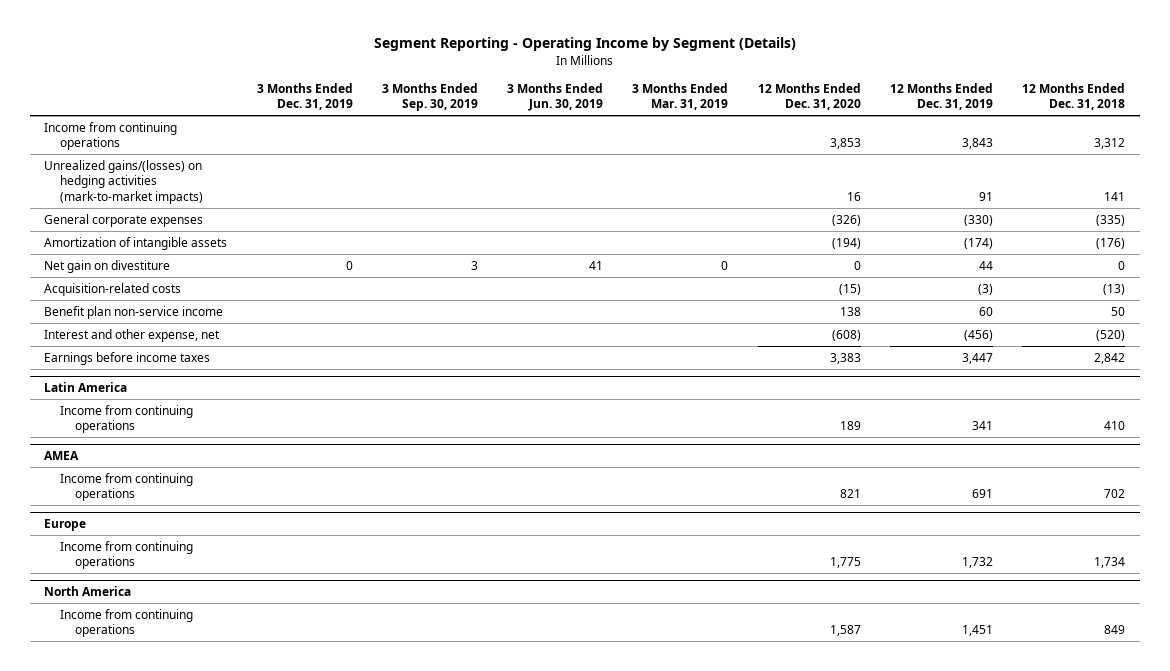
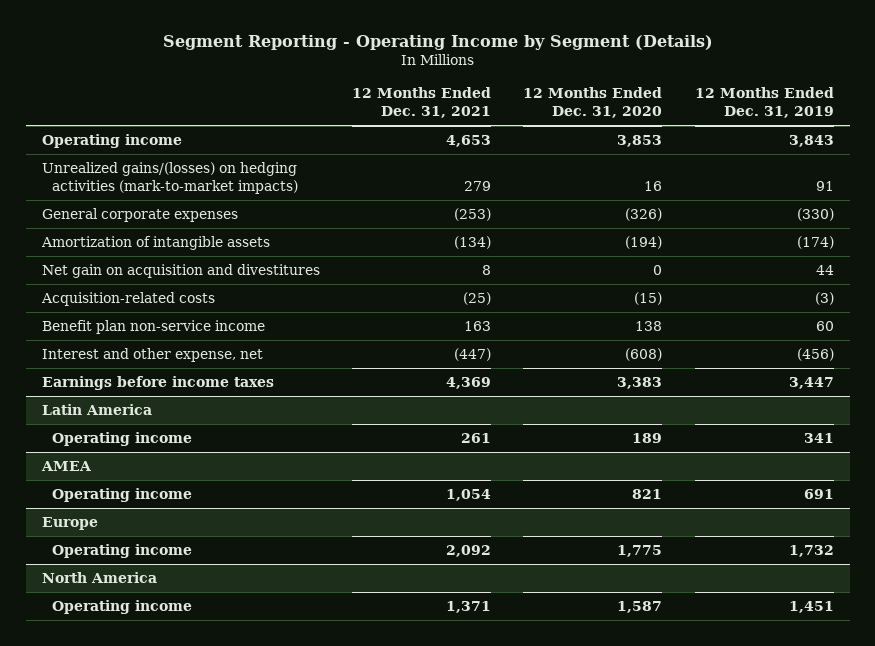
[256,82,353,111] 3 Months Ended Dec. 31, 2019 -> none
[381,82,478,112] 3 Months Ended Sep. 30, 2019 -> none
[507,82,604,112] 3 Months Ended Jun. 30, 2019 -> none
[632,82,729,111] 3 Months Ended Mar. 31, 2019 -> none
[1022,82,1126,111] 12 Months Ended Dec. 31, 2018 -> none
none -> [352,87,492,118] 12 Months Ended Dec. 31, 2021
[44,121,178,151] Income from continuing operations -> [41,134,182,149] Operating income
[44,259,171,273] Net gain on divestiture -> none
none -> [41,264,320,279] Net gain on acquisition and divestitures
[59,404,193,434] Income from continuing operations -> [52,432,193,447] Operating income
[59,472,193,502] Income from continuing operations -> [52,488,193,503] Operating income
[59,540,193,570] Income from continuing operations -> [52,544,193,559] Operating income
[59,608,193,638] Income from continuing operations -> [52,600,193,615] Operating income

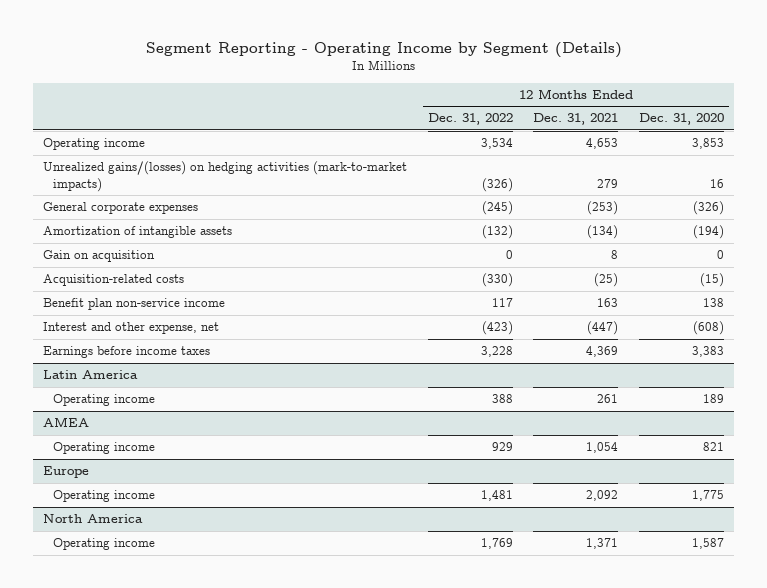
[694,87,834,118] 12 Months Ended Dec. 31, 2019 -> none
none -> [427,113,513,126] Dec. 31, 2022
[41,264,320,279] Net gain on acquisition and divestitures -> [43,250,156,263] Gain on acquisition

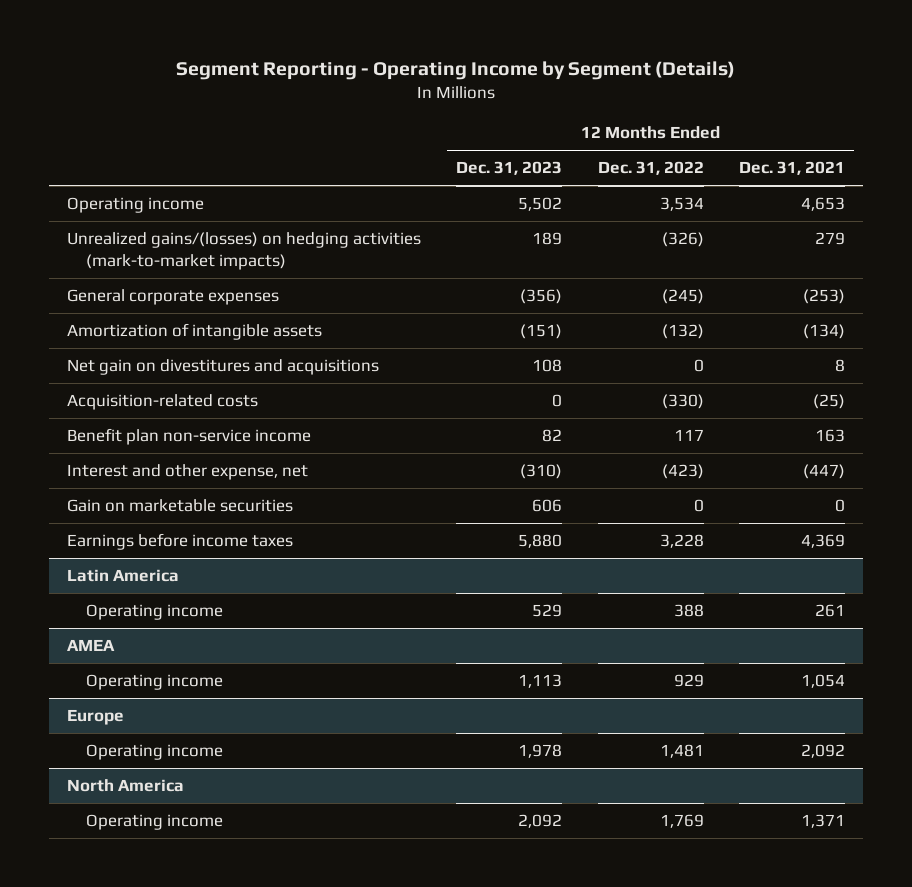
[638,113,724,126] Dec. 31, 2020 -> none
none -> [456,161,563,176] Dec. 31, 2023
[43,250,156,263] Gain on acquisition -> [66,359,379,376] Net gain on divestitures and acquisitions
none -> [66,499,293,513] Gain on marketable securities

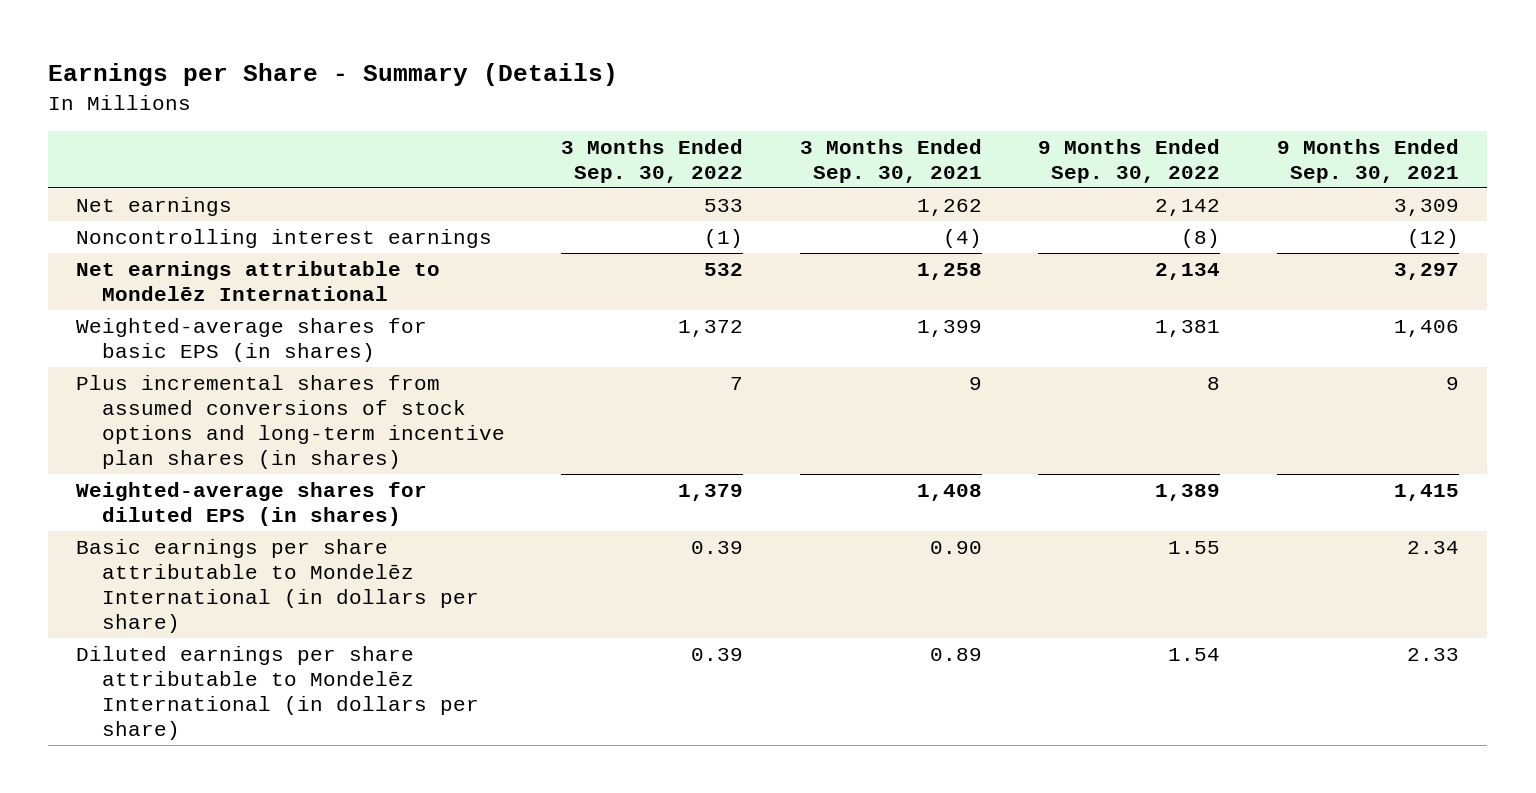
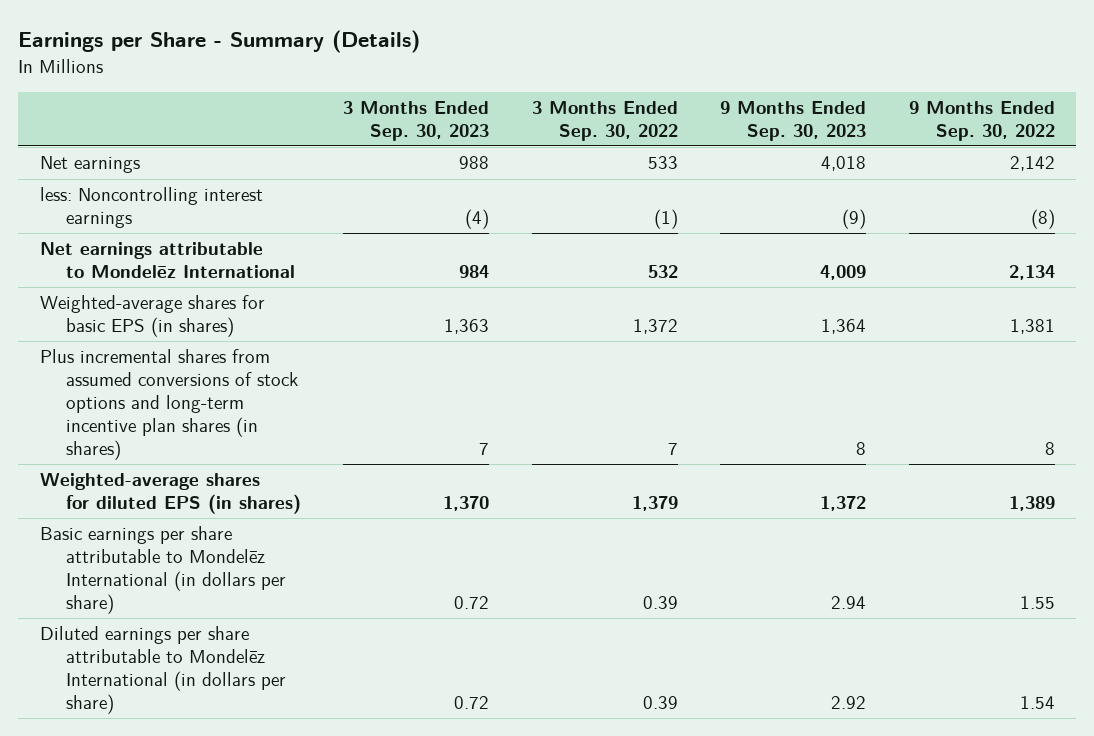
[799,138,982,183] 3 Months Ended Sep. 30, 2021 -> none
[1277,138,1460,183] 9 Months Ended Sep. 30, 2021 -> none
none -> [343,100,490,141] 3 Months Ended Sep. 30, 2023
none -> [720,100,867,141] 9 Months Ended Sep. 30, 2023
[76,228,493,248] Noncontrolling interest earnings -> [39,187,263,229] less: Noncontrolling interest earnings

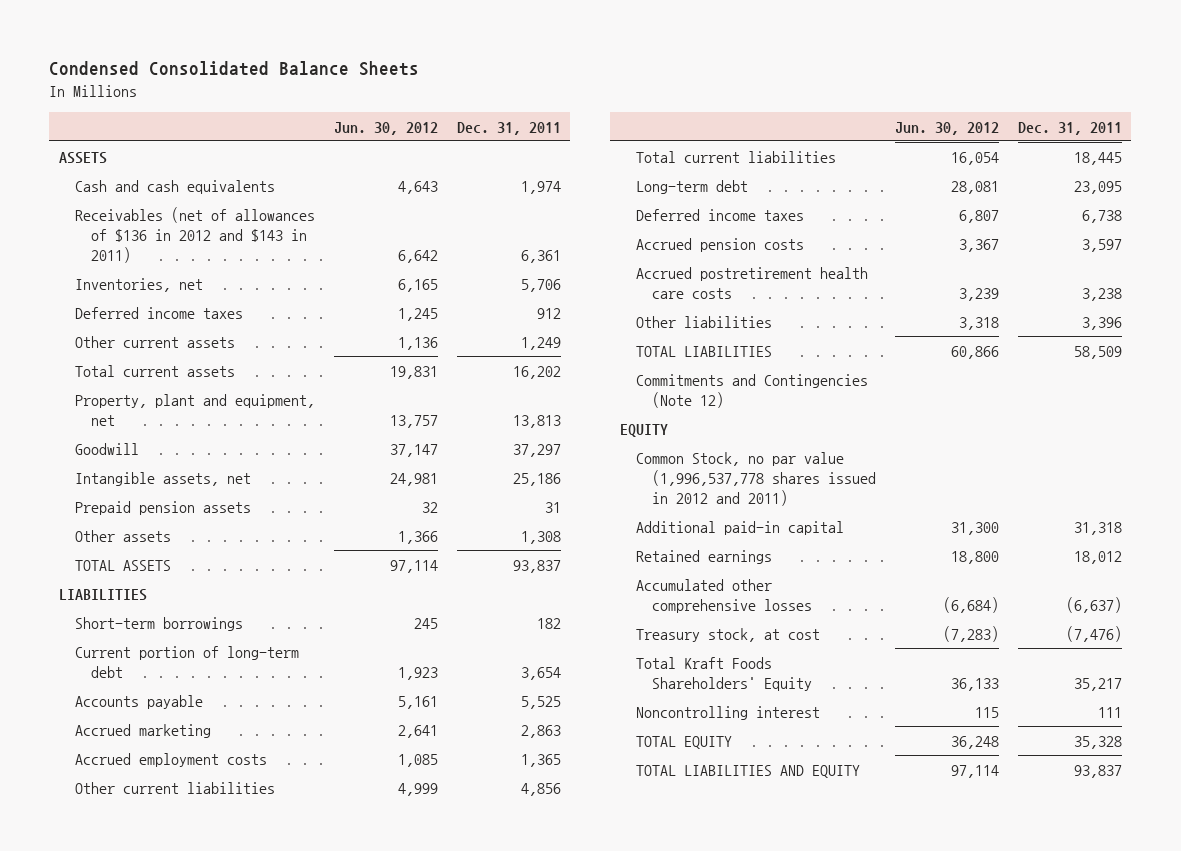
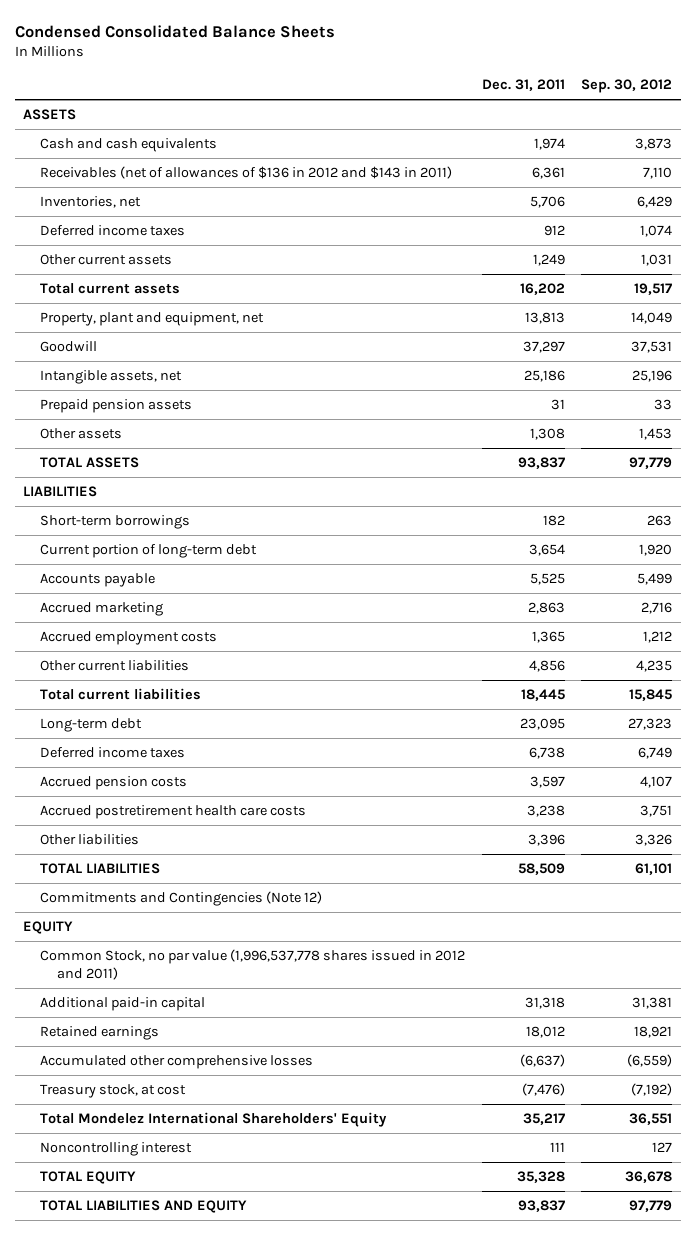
[334,121,439,135] Jun. 30, 2012 -> none
none -> [581,79,673,94] Sep. 30, 2012
[636,656,813,691] Total Kraft Foods Shareholders' Equity -> [40,1111,388,1127] Total Mondelez International Shareholders' Equity

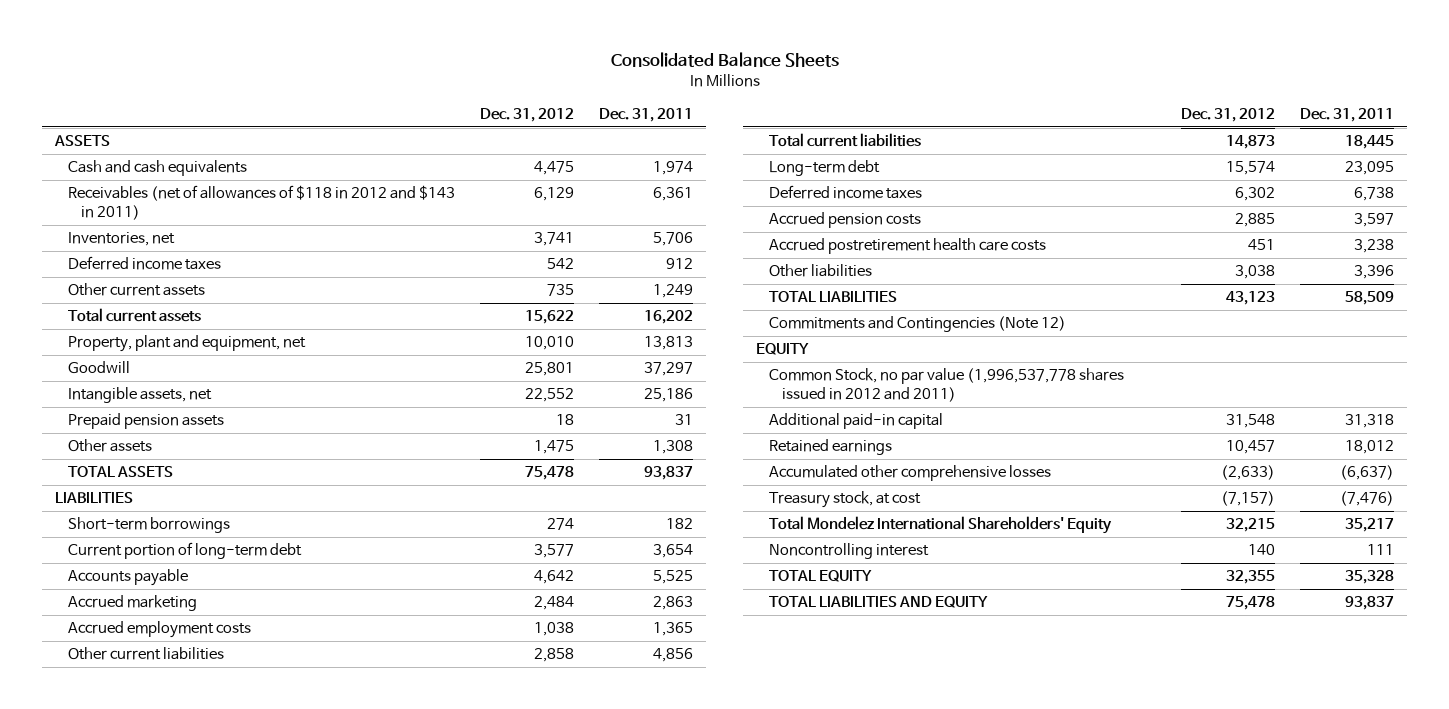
[14,24,335,38] Condensed Consolidated Balance Sheets -> [610,51,839,67] Consolidated Balance Sheets
[581,79,673,94] Sep. 30, 2012 -> none
none -> [480,108,575,123] Dec. 31, 2012
[40,165,453,179] Receivables (net of allowances of $136 in 2012 and $143 in 2011) -> [67,185,455,221] Receivables (net of allowances of $118 in 2012 and $143 in 2011)

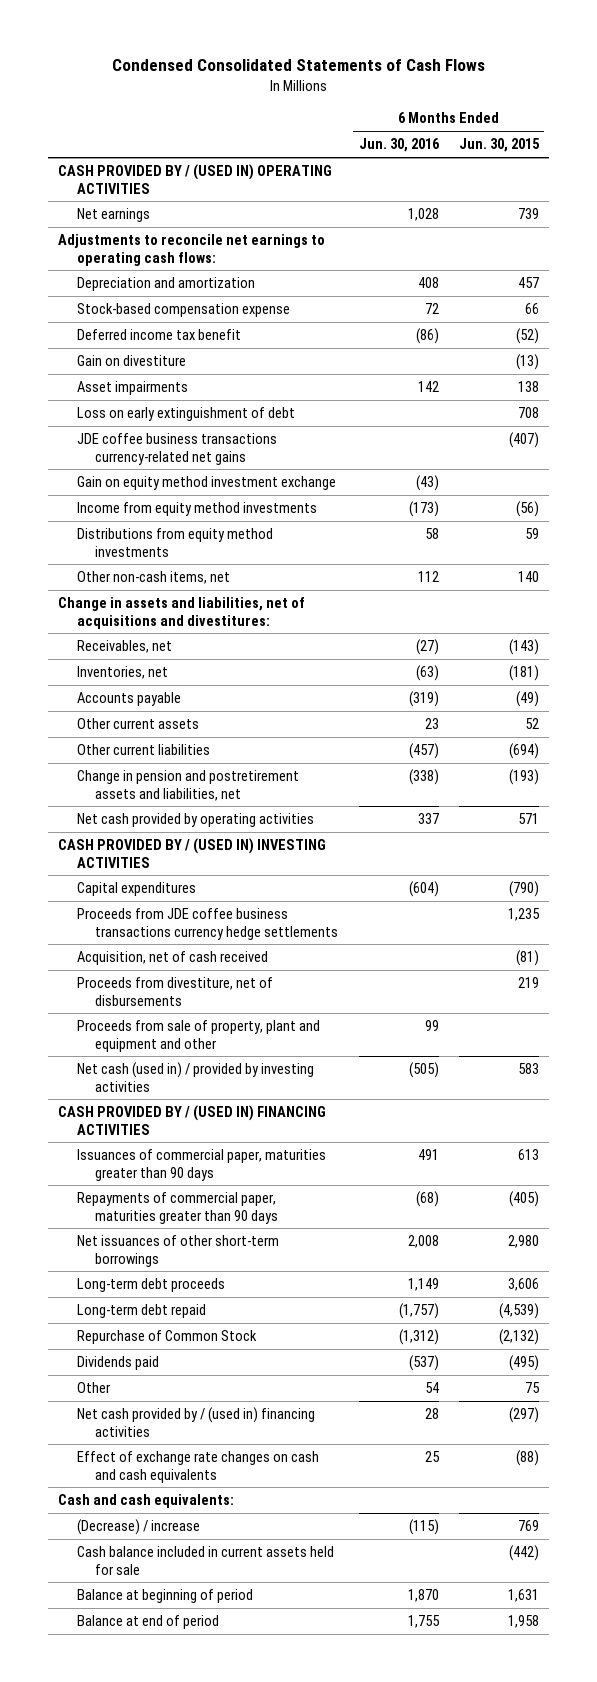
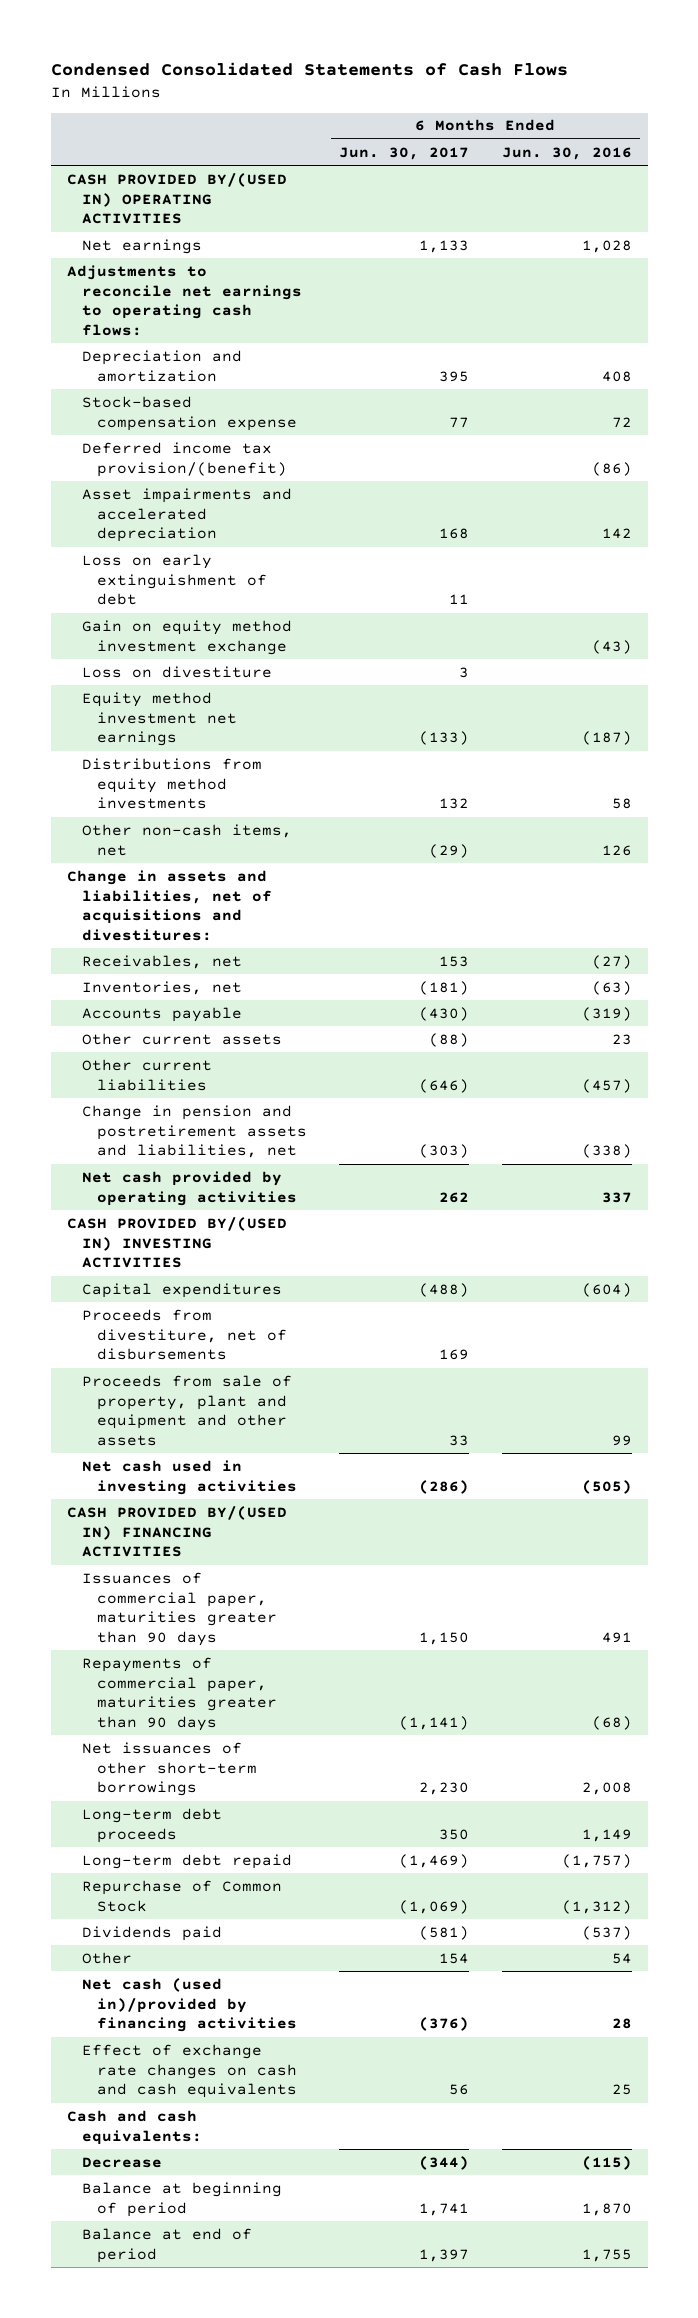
[459,138,541,153] Jun. 30, 2015 -> none
none -> [339,146,470,160] Jun. 30, 2017
[58,164,333,194] CASH PROVIDED BY / (USED IN) OPERATING ACTIVITIES -> [66,172,287,225] CASH PROVIDED BY/(USED IN) OPERATING ACTIVITIES
[76,355,186,367] Gain on divestiture -> none
[76,329,241,341] Deferred income tax benefit -> [81,441,287,477] Deferred income tax provision/(benefit)
[76,381,188,396] Asset impairments -> [81,487,292,543] Asset impairments and accelerated depreciation
[76,433,277,465] JDE coffee business transactions currency-related net gains -> none
none -> [81,665,272,678] Loss on divestiture
[76,502,317,517] Income from equity method investments -> [81,691,237,747] Equity method investment net earnings
[408,501,439,518] (173) -> [581,731,632,746] (187)
[417,571,439,583] 112 -> [601,844,632,856] 126
[58,838,327,868] CASH PROVIDED BY / (USED IN) INVESTING ACTIVITIES -> [66,1216,287,1269] CASH PROVIDED BY/(USED IN) INVESTING ACTIVITIES
[76,908,339,940] Proceeds from JDE coffee business transactions currency hedge settlements -> none
[76,951,268,966] Acquisition, net of cash received -> none
[76,1020,320,1052] Proceeds from sale of property, plant and equipment and other -> [81,1374,292,1446] Proceeds from sale of property, plant and equipment and other assets
[76,1062,314,1092] Net cash (used in) / provided by investing activities -> [81,1459,297,1495] Net cash used in investing activities
[58,1105,327,1135] CASH PROVIDED BY / (USED IN) FINANCING ACTIVITIES -> [66,1505,287,1558] CASH PROVIDED BY/(USED IN) FINANCING ACTIVITIES
[76,1407,315,1437] Net cash provided by / (used in) financing activities -> [81,1977,297,2033] Net cash (used in)/provided by financing activities
[76,1546,334,1575] Cash balance included in current assets held for sale -> none
[76,1519,200,1536] (Decrease) / increase -> [81,2156,162,2168] Decrease

